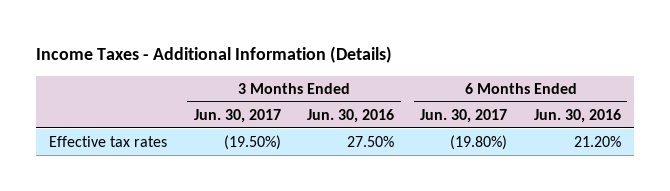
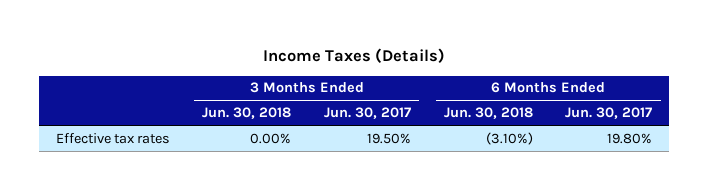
[36,46,393,64] Income Taxes - Additional Information (Details) -> [263,48,446,64] Income Taxes (Details)
[306,108,394,123] Jun. 30, 2016 -> none
[533,108,621,123] Jun. 30, 2016 -> none
none -> [202,107,292,120] Jun. 30, 2018
none -> [443,107,533,120] Jun. 30, 2018
[223,135,281,151] (19.50%) -> [367,132,412,144] 19.50%
[450,135,508,151] (19.80%) -> [607,132,653,144] 19.80%

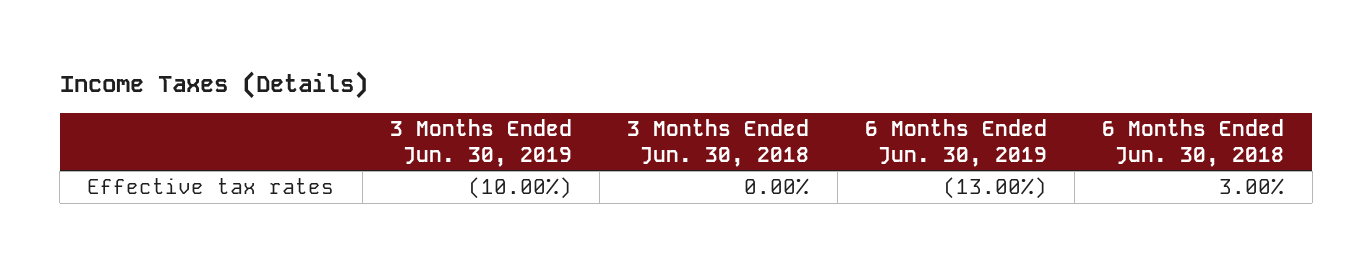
[324,107,412,120] Jun. 30, 2017 -> none
[565,107,653,120] Jun. 30, 2017 -> none
none -> [389,118,572,167] 3 Months Ended Jun. 30, 2019
none -> [864,118,1047,167] 6 Months Ended Jun. 30, 2019
[485,131,533,145] (3.10%) -> [1219,178,1285,196] 3.00%

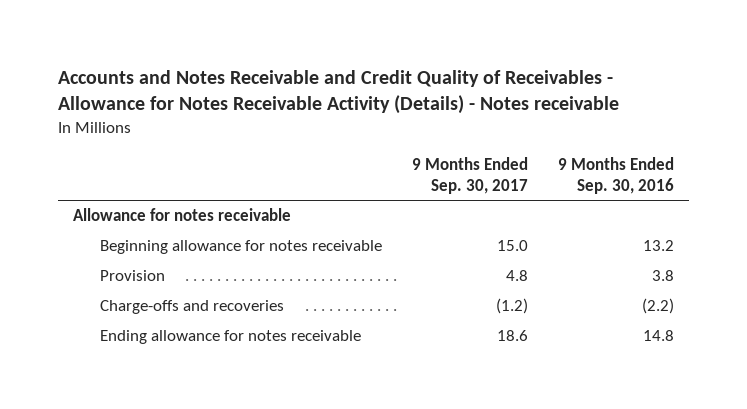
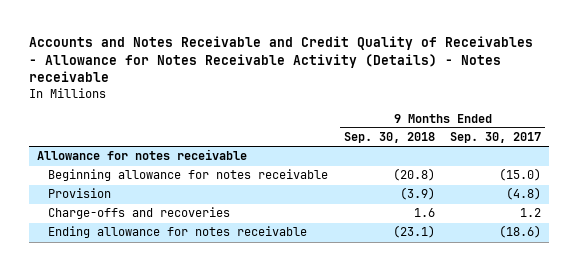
[557,157,674,194] 9 Months Ended Sep. 30, 2016 -> none
none -> [343,132,435,144] Sep. 30, 2018
[496,240,528,252] 15.0 -> [499,168,542,182] (15.0)
[505,270,528,282] 4.8 -> [506,187,542,201] (4.8)
[495,298,528,315] (1.2) -> [520,208,542,218] 1.2
[496,330,528,342] 18.6 -> [499,225,542,239] (18.6)

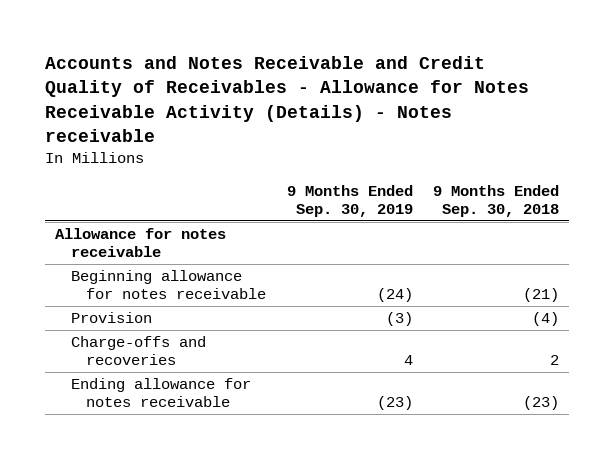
[450,132,542,144] Sep. 30, 2017 -> none
none -> [286,184,413,218] 9 Months Ended Sep. 30, 2019
[392,168,435,182] (20.8) -> [523,288,560,303] (21)
[399,187,435,201] (3.9) -> [532,312,560,327] (4)
[413,208,435,218] 1.6 -> [550,355,560,366] 2
[392,225,435,239] (23.1) -> [523,396,560,411] (23)

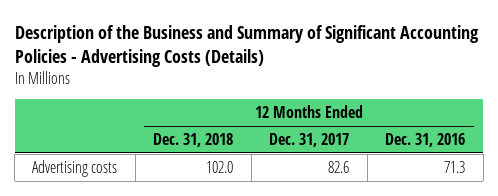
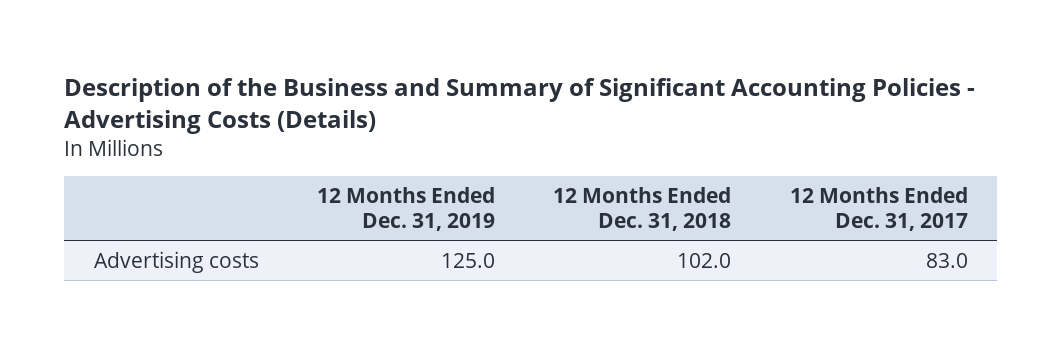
[385,133,466,148] Dec. 31, 2016 -> none
none -> [316,186,495,231] 12 Months Ended Dec. 31, 2019
[328,160,350,173] 82.6 -> [925,252,968,268] 83.0

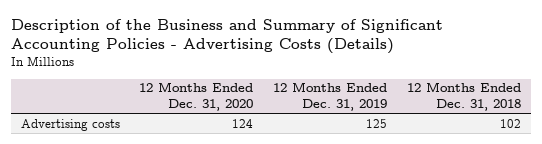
[789,186,968,231] 12 Months Ended Dec. 31, 2017 -> none
none -> [139,82,254,112] 12 Months Ended Dec. 31, 2020
[440,252,495,268] 125.0 -> [366,118,388,128] 125
[677,252,732,268] 102.0 -> [500,118,522,128] 102

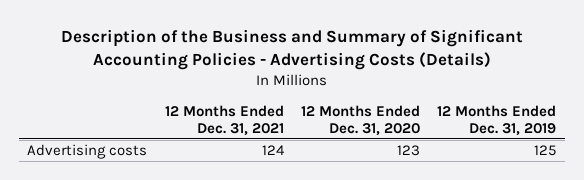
[407,82,522,112] 12 Months Ended Dec. 31, 2018 -> none
none -> [164,104,284,137] 12 Months Ended Dec. 31, 2021
[232,118,254,128] 124 -> [396,145,420,157] 123

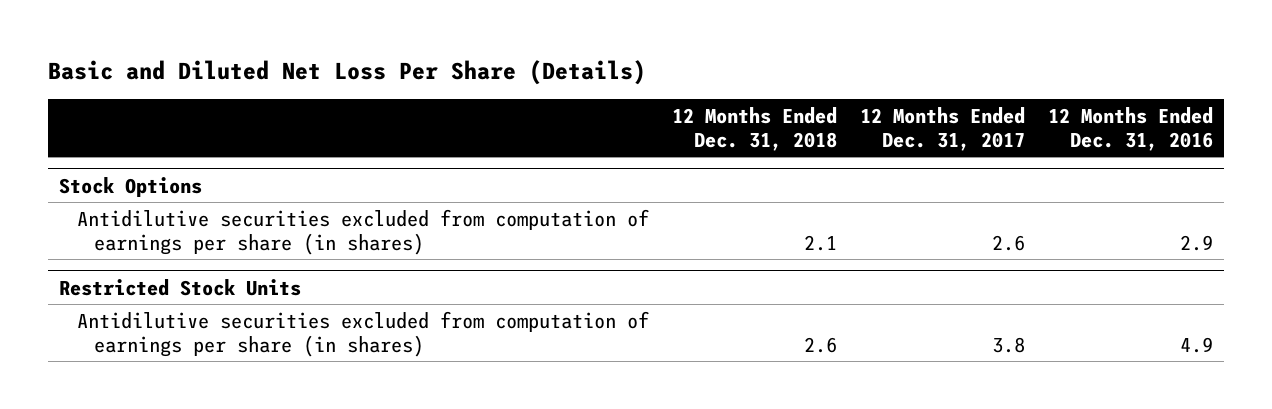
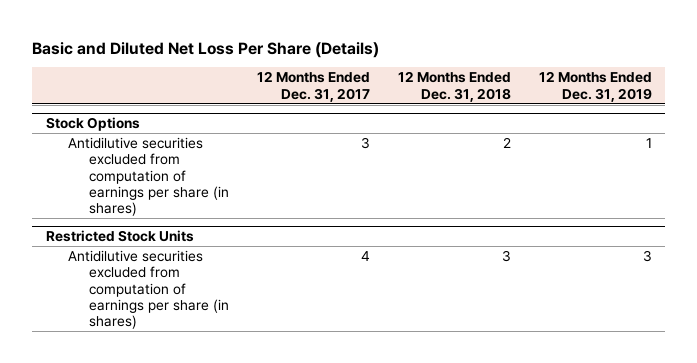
[1047,106,1213,151] 12 Months Ended Dec. 31, 2016 -> none
none -> [538,71,652,102] 12 Months Ended Dec. 31, 2019
[803,234,837,251] 2.1 -> [502,137,511,149] 2
[991,234,1025,251] 2.6 -> [361,137,371,150] 3
[803,336,837,353] 2.6 -> [501,250,511,263] 3
[991,336,1025,353] 3.8 -> [361,251,371,262] 4

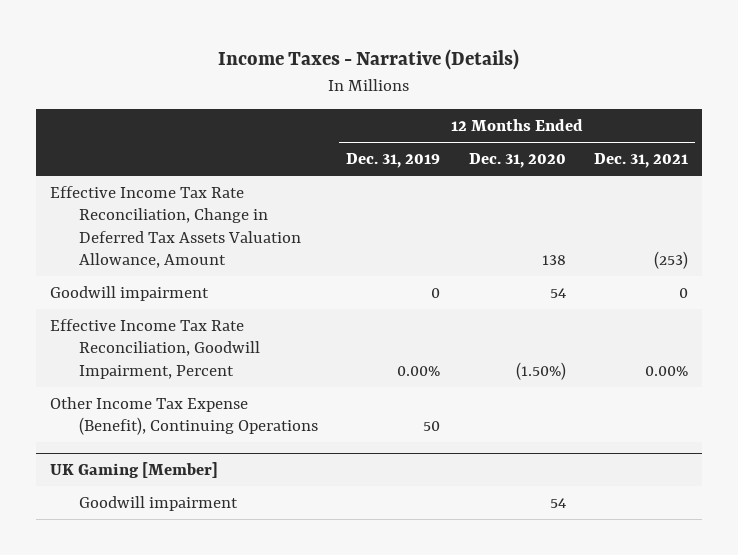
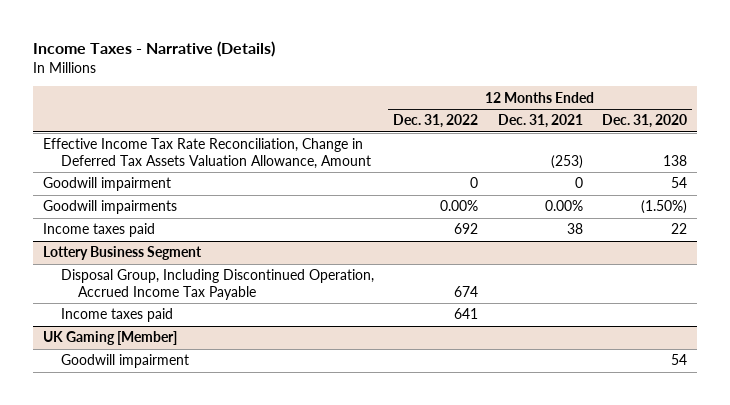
[346,152,441,168] Dec. 31, 2019 -> none
none -> [393,114,479,129] Dec. 31, 2022
[50,396,318,436] Other Income Tax Expense (Benefit), Continuing Operations -> none
[50,318,260,379] Effective Income Tax Rate Reconciliation, Goodwill Impairment, Percent -> [42,200,177,215] Goodwill impairments
none -> [42,223,155,238] Income taxes paid
none -> [42,246,202,261] Lottery Business Segment
none -> [60,269,374,300] Disposal Group, Including Discontinued Operation, Accrued Income Tax Payable
none -> [60,308,173,323] Income taxes paid

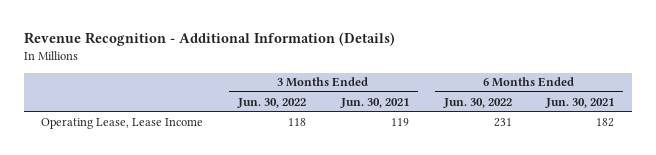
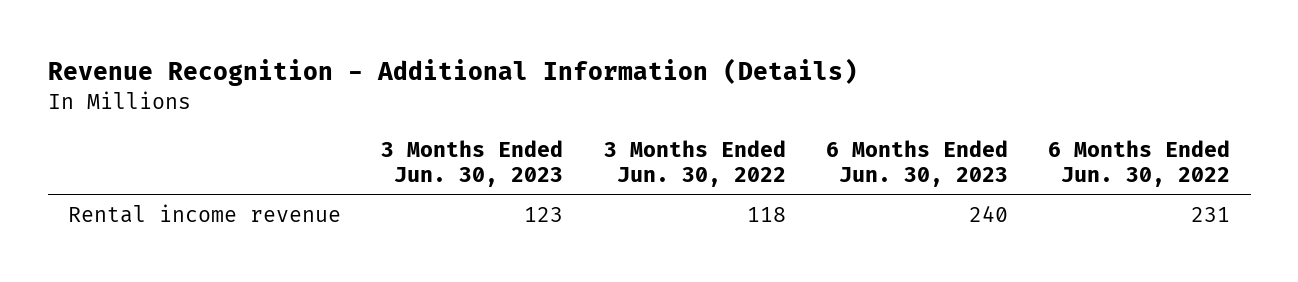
[339,97,409,108] Jun. 30, 2021 -> none
[545,97,615,108] Jun. 30, 2021 -> none
none -> [381,139,564,187] 3 Months Ended Jun. 30, 2023
none -> [826,139,1009,187] 6 Months Ended Jun. 30, 2023
[41,117,204,129] Operating Lease, Lease Income -> [68,203,342,223] Rental income revenue

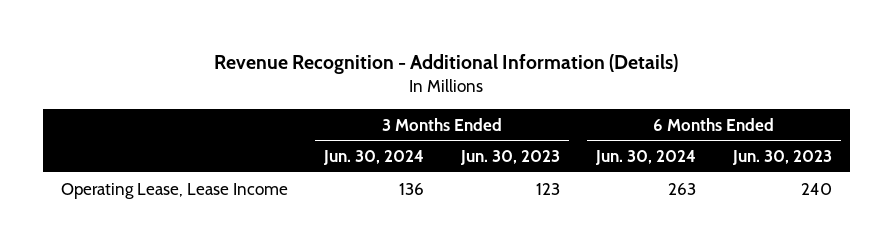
[603,139,786,187] 3 Months Ended Jun. 30, 2022 -> none
[1048,139,1231,187] 6 Months Ended Jun. 30, 2022 -> none
none -> [323,150,425,166] Jun. 30, 2024
none -> [595,150,697,166] Jun. 30, 2024
[68,203,342,223] Rental income revenue -> [60,182,288,199] Operating Lease, Lease Income

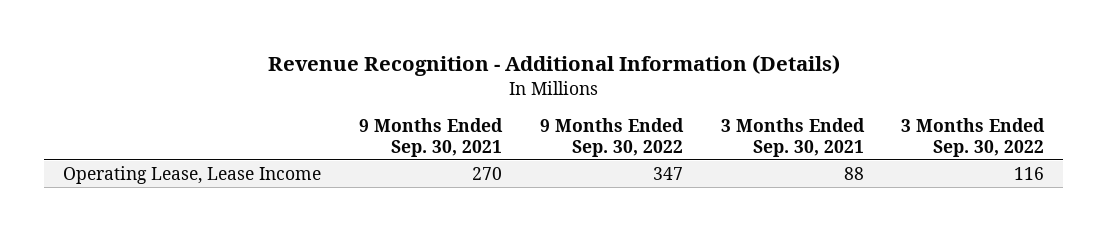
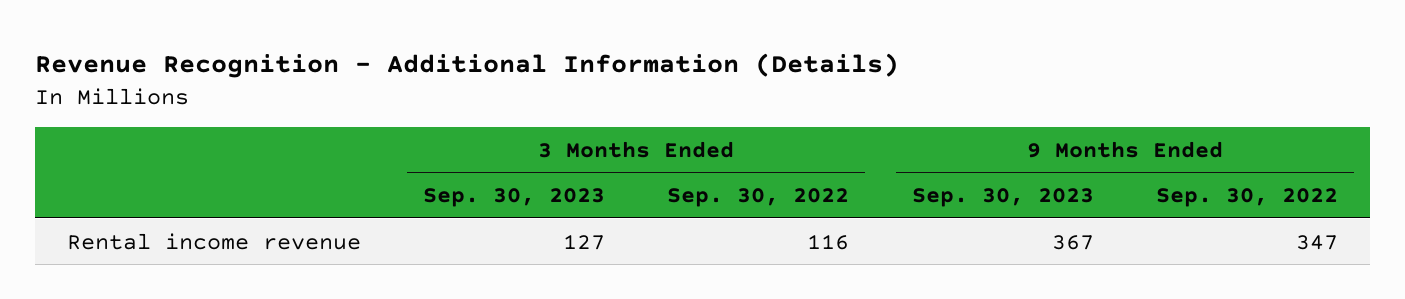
[358,118,503,158] 9 Months Ended Sep. 30, 2021 -> none
[720,118,865,158] 3 Months Ended Sep. 30, 2021 -> none
none -> [422,188,605,208] Sep. 30, 2023
none -> [911,188,1094,208] Sep. 30, 2023
[62,166,321,185] Operating Lease, Lease Income -> [66,232,361,250] Rental income revenue

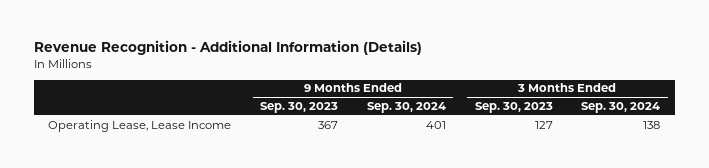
[667,188,850,208] Sep. 30, 2022 -> none
[1156,188,1339,208] Sep. 30, 2022 -> none
none -> [366,102,446,114] Sep. 30, 2024
none -> [581,102,661,114] Sep. 30, 2024
[66,232,361,250] Rental income revenue -> [48,119,232,132] Operating Lease, Lease Income

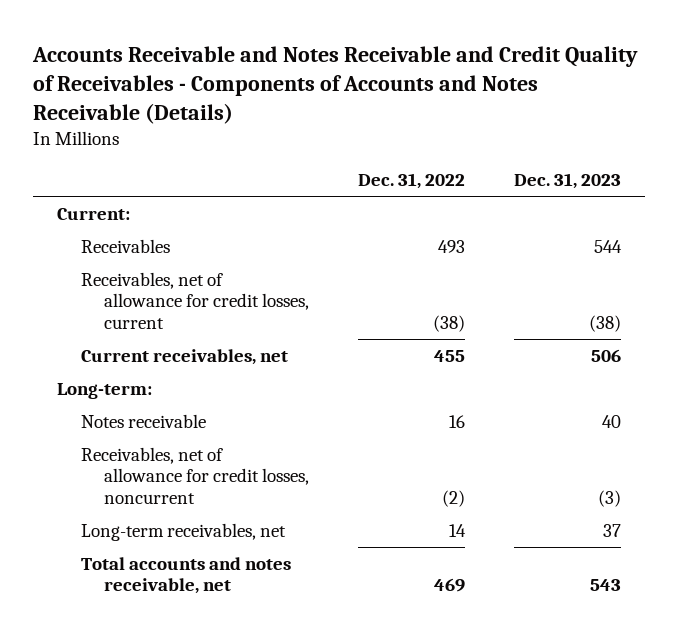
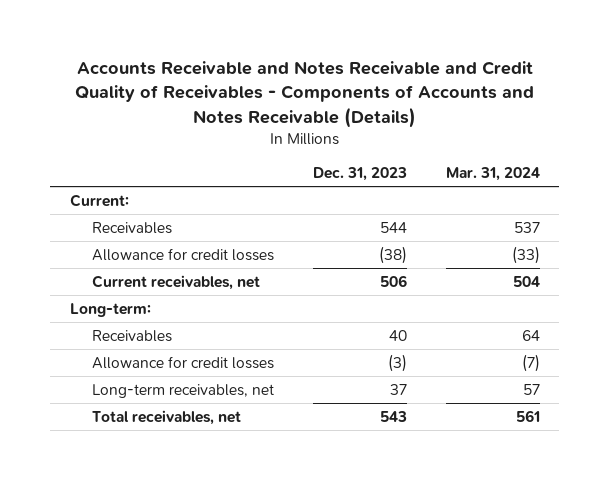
[357,173,465,190] Dec. 31, 2022 -> none
none -> [445,167,540,182] Mar. 31, 2024
[80,271,310,329] Receivables, net of allowance for credit losses, current -> [91,247,274,261] Allowance for credit losses
[80,413,206,428] Notes receivable -> [91,329,172,342] Receivables
[80,446,310,504] Receivables, net of allowance for credit losses, noncurrent -> [91,355,274,369] Allowance for credit losses
[80,556,291,595] Total accounts and notes receivable, net -> [91,409,241,425] Total receivables, net

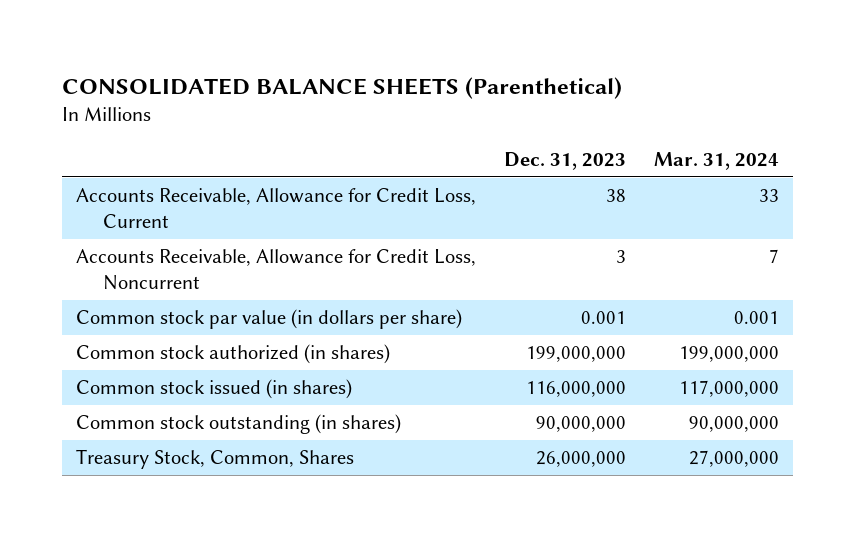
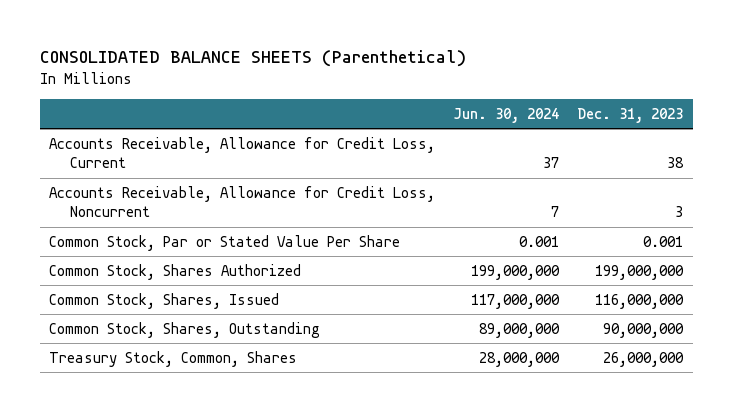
[654,151,780,170] Mar. 31, 2024 -> none
none -> [453,107,560,123] Jun. 30, 2024
[76,309,463,330] Common stock par value (in dollars per share) -> [49,234,401,251] Common Stock, Par or Stated Value Per Share
[76,344,391,365] Common stock authorized (in shares) -> [49,263,302,280] Common Stock, Shares Authorized
[76,379,353,400] Common stock issued (in shares) -> [49,292,280,309] Common Stock, Shares, Issued
[76,414,402,435] Common stock outstanding (in shares) -> [49,321,321,338] Common Stock, Shares, Outstanding

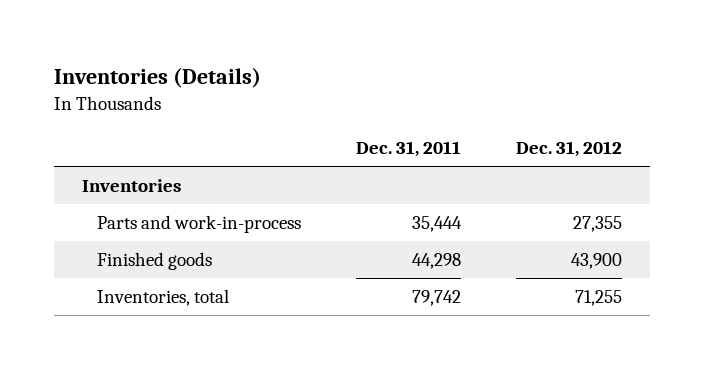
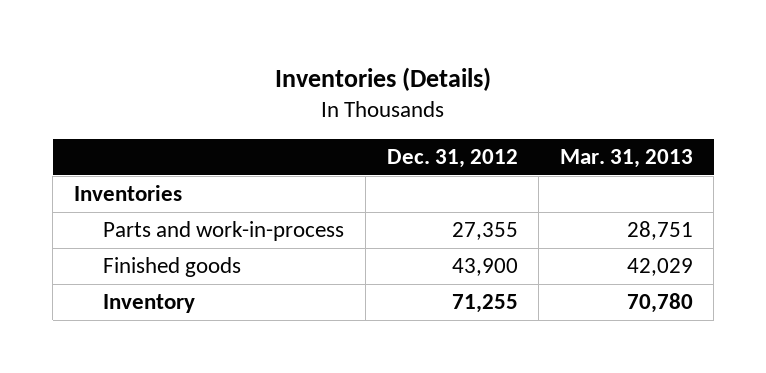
[356,141,462,158] Dec. 31, 2011 -> none
none -> [559,149,693,169] Mar. 31, 2013
[96,289,229,307] Inventories, total -> [103,293,196,313] Inventory

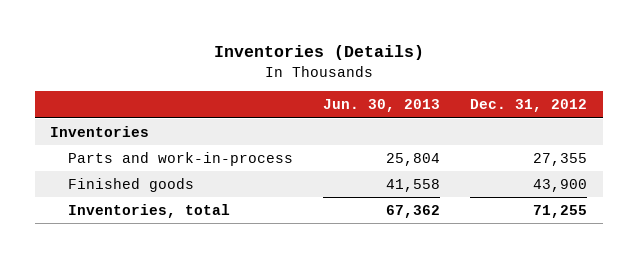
[559,149,693,169] Mar. 31, 2013 -> none
none -> [322,99,440,113] Jun. 30, 2013
[103,293,196,313] Inventory -> [67,203,230,218] Inventories, total

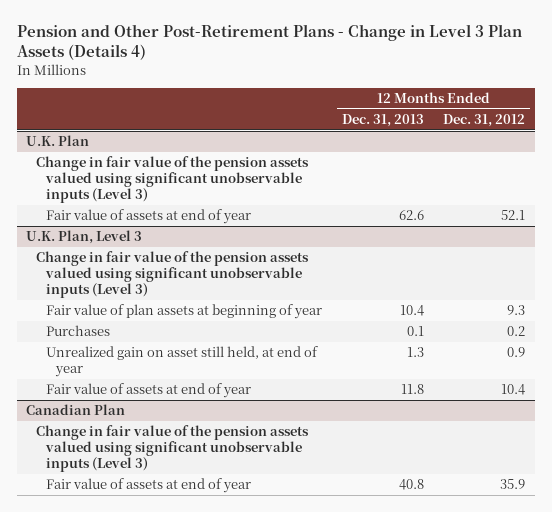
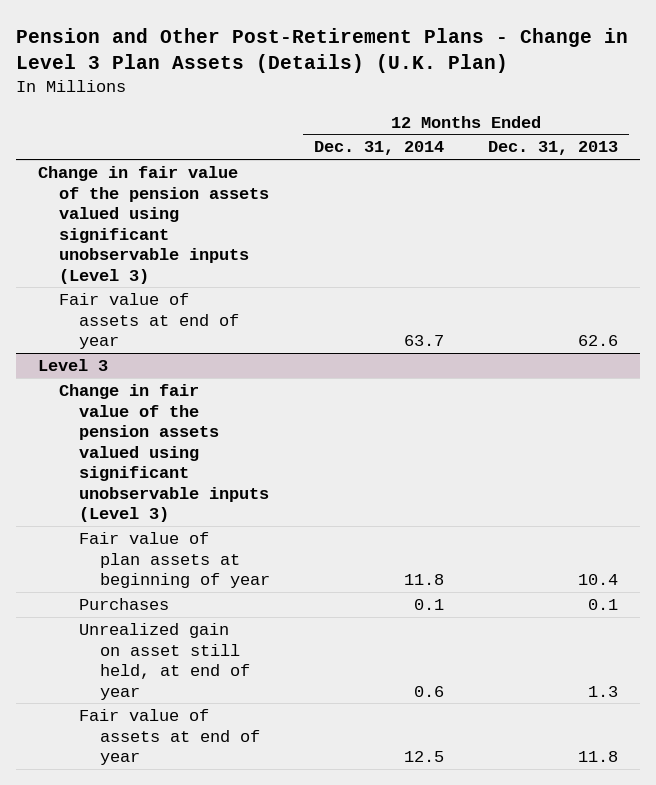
[16,23,522,61] Pension and Other Post-Retirement Plans - Change in Level 3 Plan Assets (Details 4) -> [16,27,629,74] Pension and Other Post-Retirement Plans - Change in Level 3 Plan Assets (Details) (U.K. Plan)
[443,114,526,128] Dec. 31, 2012 -> none
none -> [313,141,444,156] Dec. 31, 2014
[26,135,90,147] U.K. Plan -> none
[26,230,143,245] U.K. Plan, Level 3 -> none
none -> [37,359,108,372] Level 3
[26,404,126,416] Canadian Plan -> none
[36,425,310,472] Change in fair value of the pension assets valued using significant unobservable inputs (Level 3) -> none
[46,478,252,494] Fair value of assets at end of year -> none

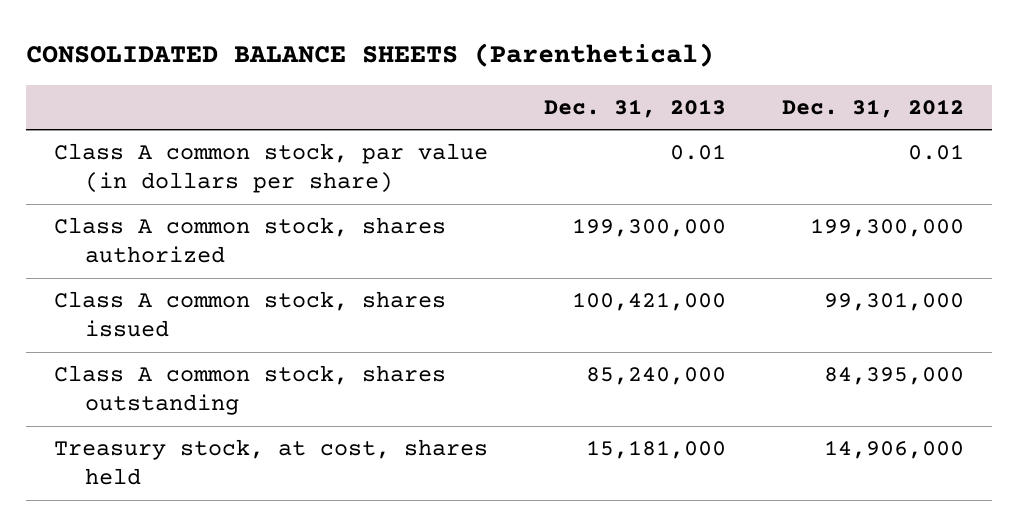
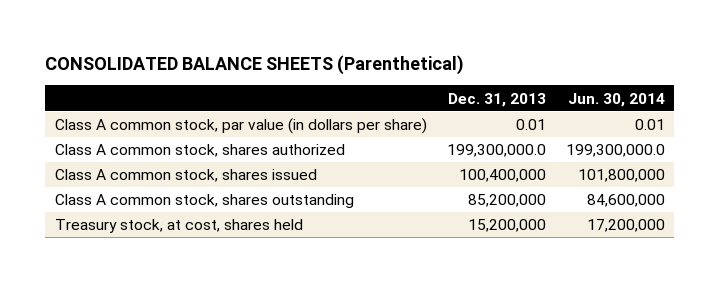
[782,99,965,119] Dec. 31, 2012 -> none
none -> [567,92,665,107] Jun. 30, 2014
[571,217,726,237] 199,300,000 -> [446,144,546,158] 199,300,000.0
[571,291,726,311] 100,421,000 -> [458,169,546,183] 100,400,000
[585,366,726,385] 85,240,000 -> [467,194,546,208] 85,200,000
[585,439,726,459] 15,181,000 -> [467,219,546,233] 15,200,000

